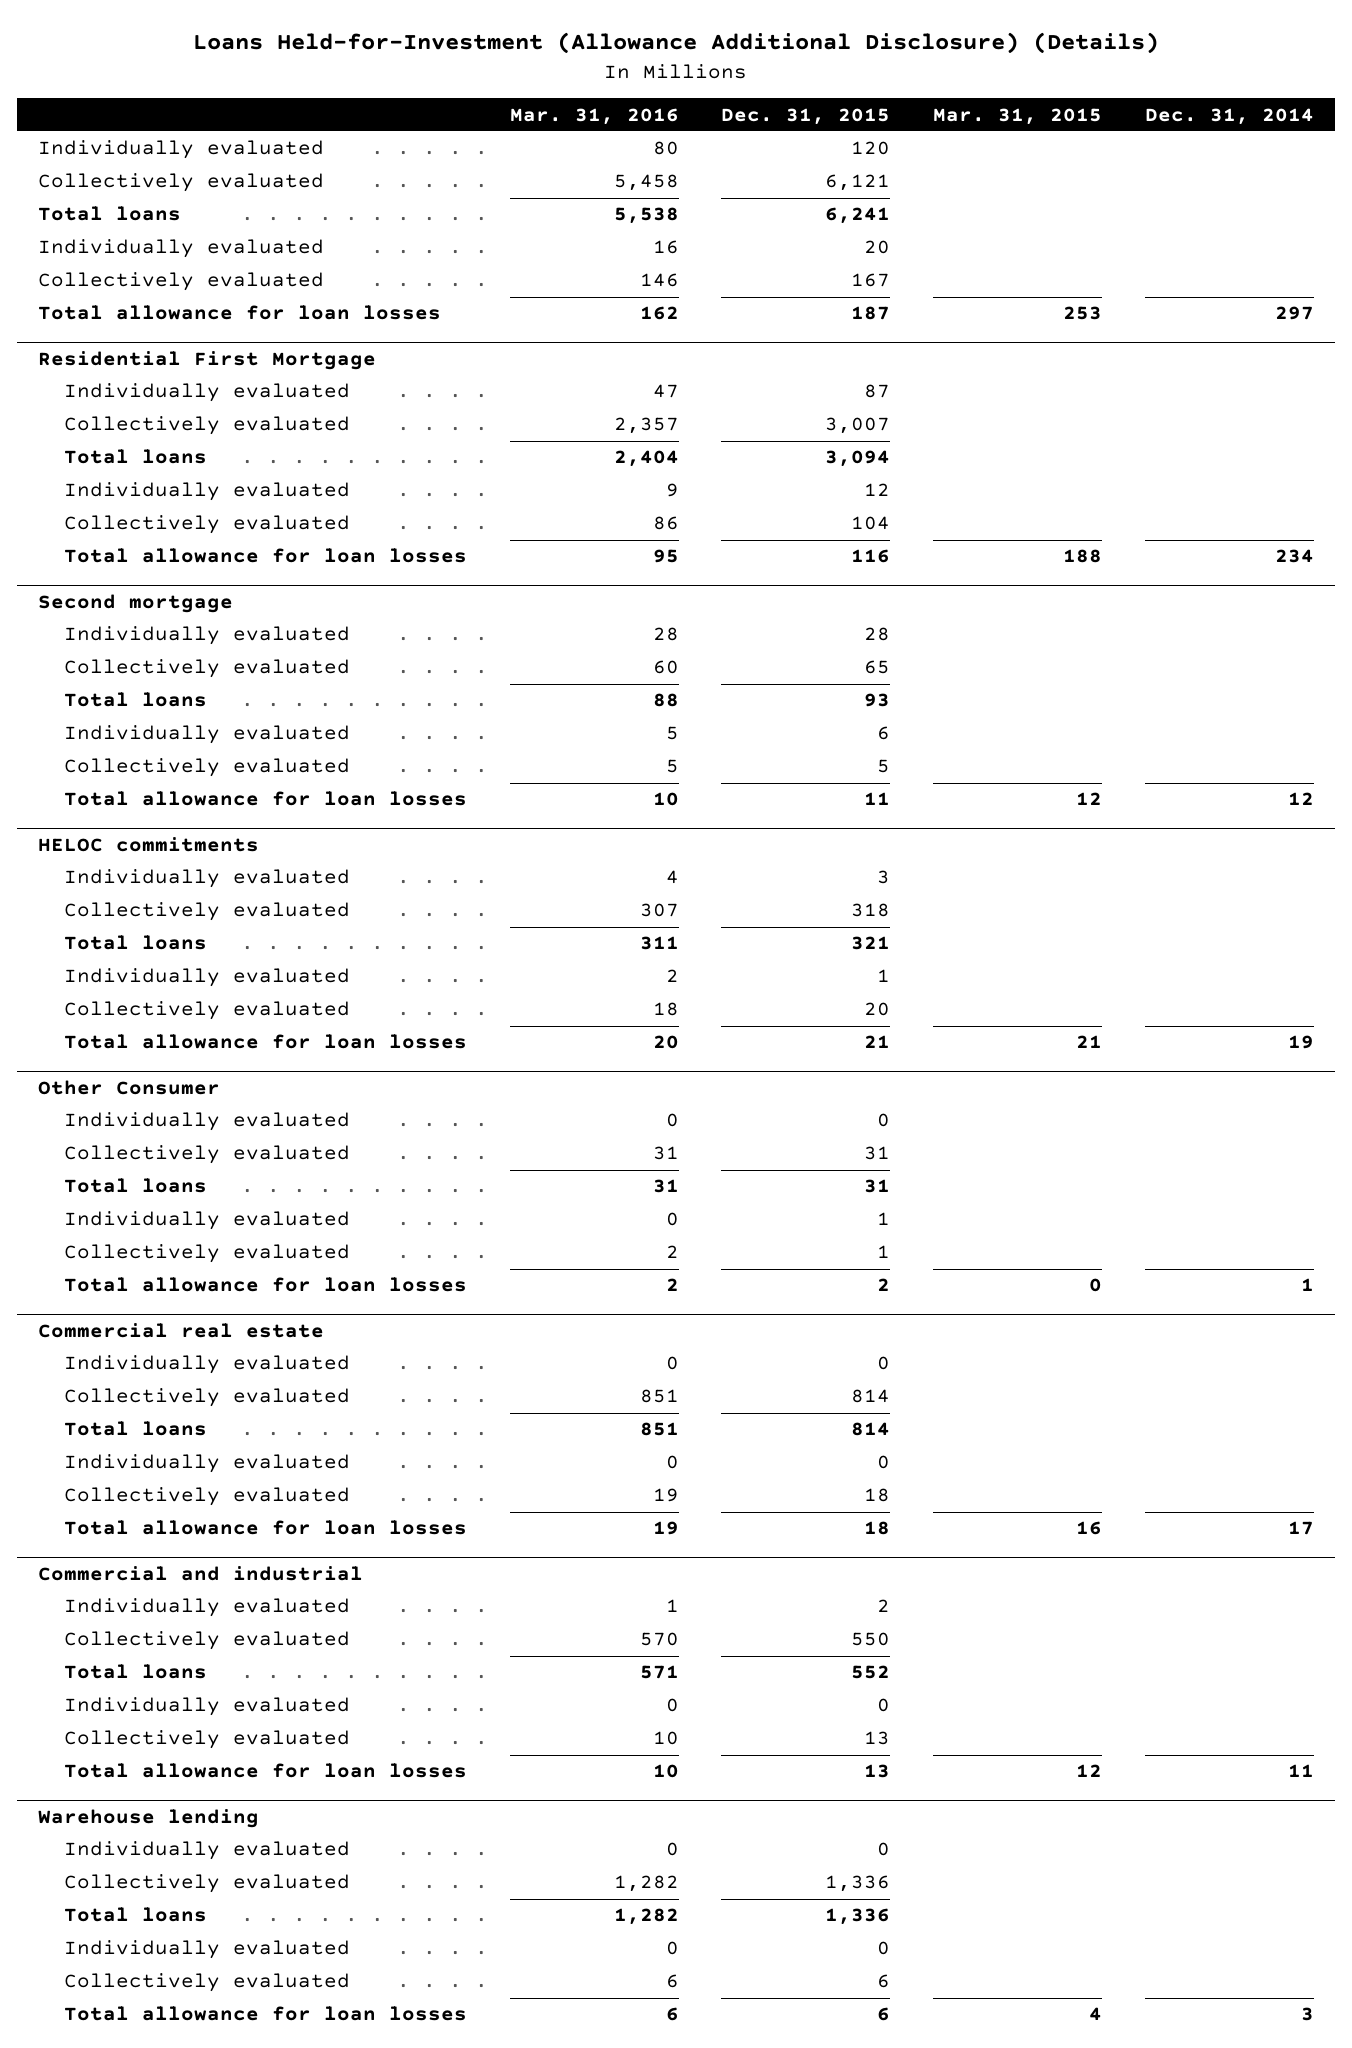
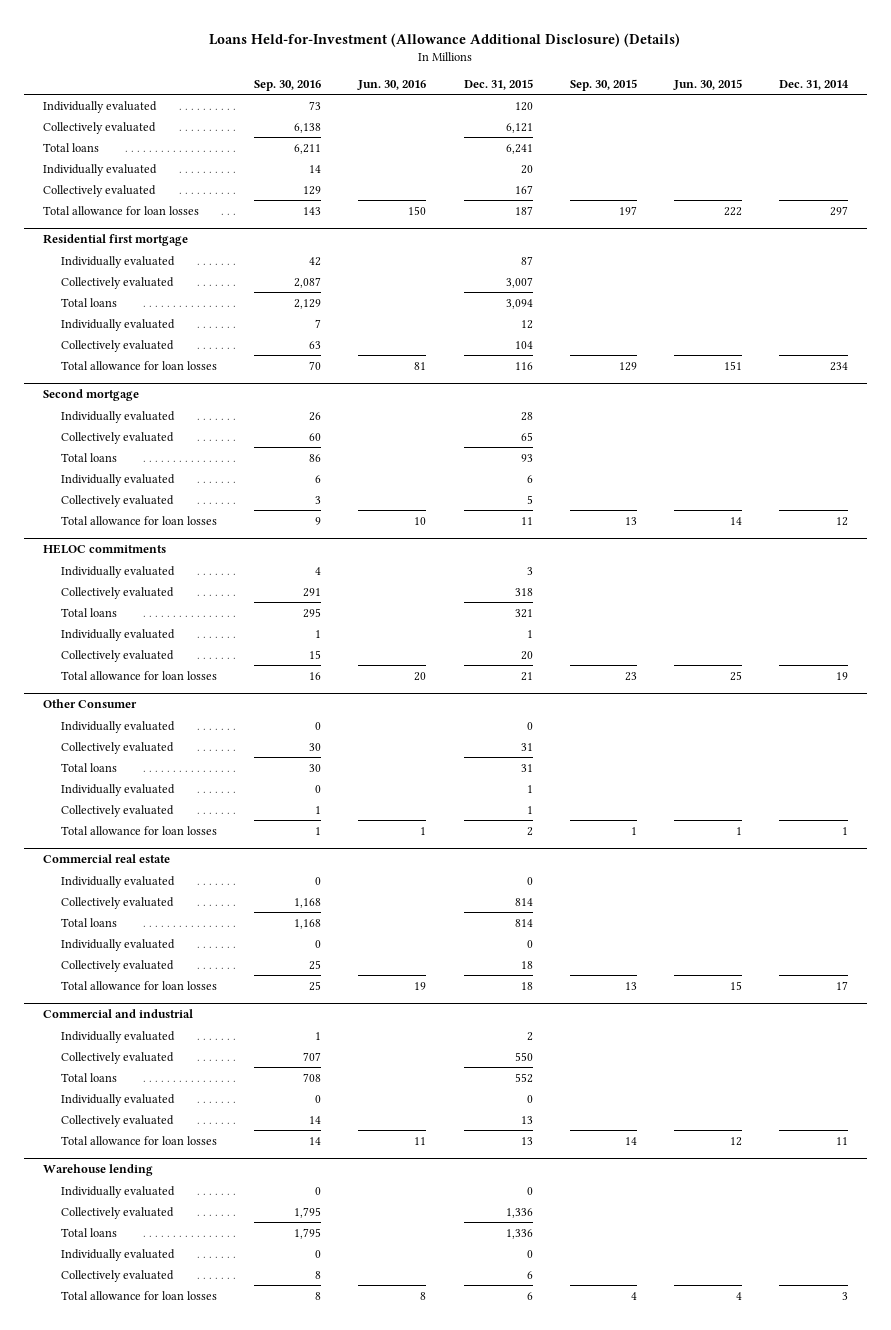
[509,107,679,125] Mar. 31, 2016 -> none
[932,107,1102,125] Mar. 31, 2015 -> none
none -> [254,79,322,91] Sep. 30, 2016
none -> [357,79,427,90] Jun. 30, 2016
none -> [569,78,637,91] Sep. 30, 2015
none -> [672,78,742,90] Jun. 30, 2015
[38,350,377,370] Residential First Mortgage -> [42,234,188,247] Residential first mortgage

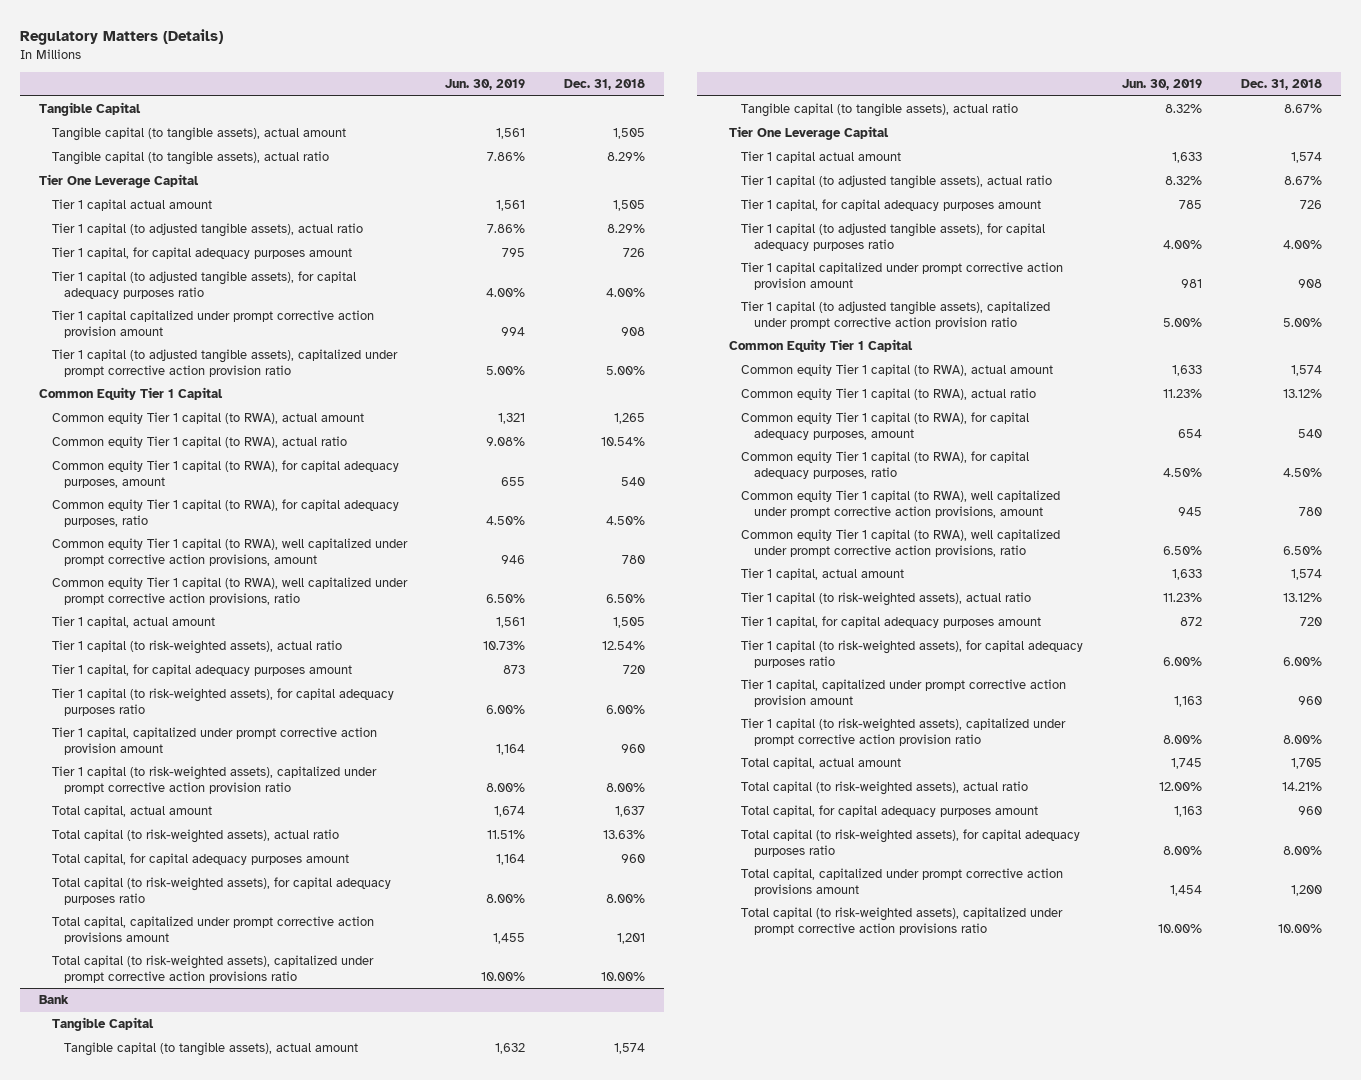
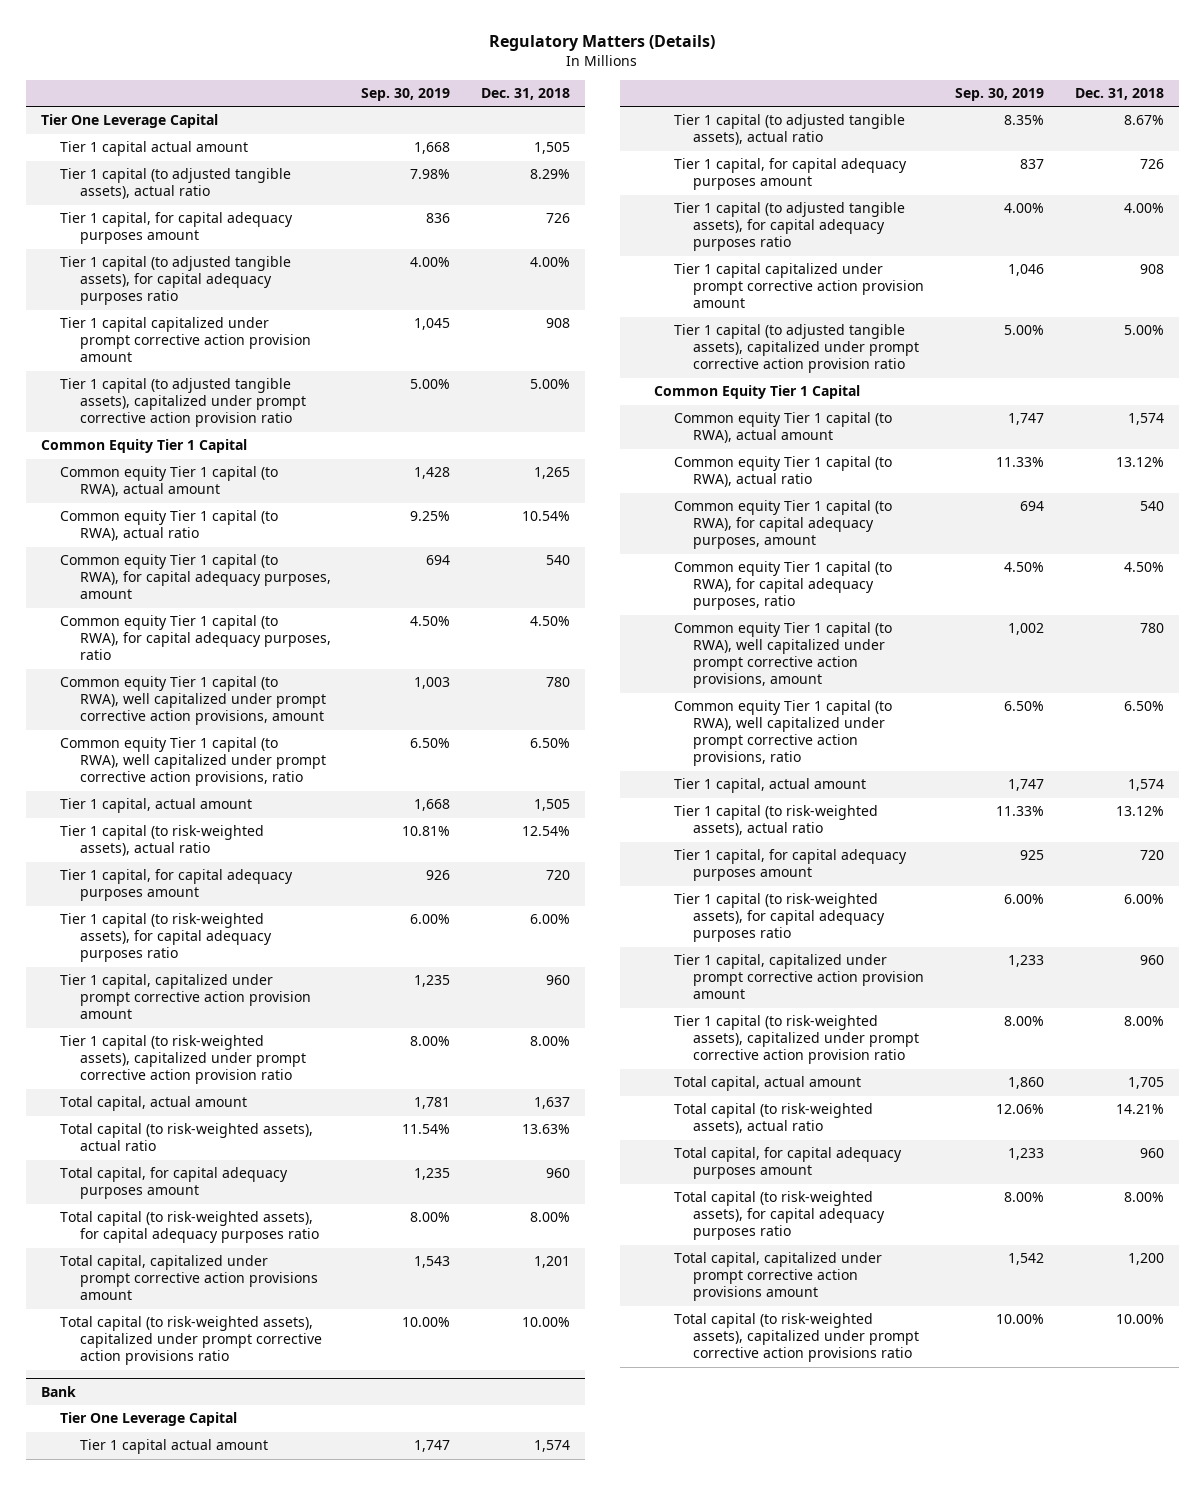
[445,79,526,91] Jun. 30, 2019 -> none
none -> [361,88,451,102] Sep. 30, 2019
[39,102,142,117] Tangible Capital -> none
[51,127,346,142] Tangible capital (to tangible assets), actual amount -> none
[51,151,329,166] Tangible capital (to tangible assets), actual ratio -> none
[51,1017,154,1032] Tangible Capital -> none
[64,1042,359,1057] Tangible capital (to tangible assets), actual amount -> none
[741,103,1019,118] Tangible capital (to tangible assets), actual ratio -> none

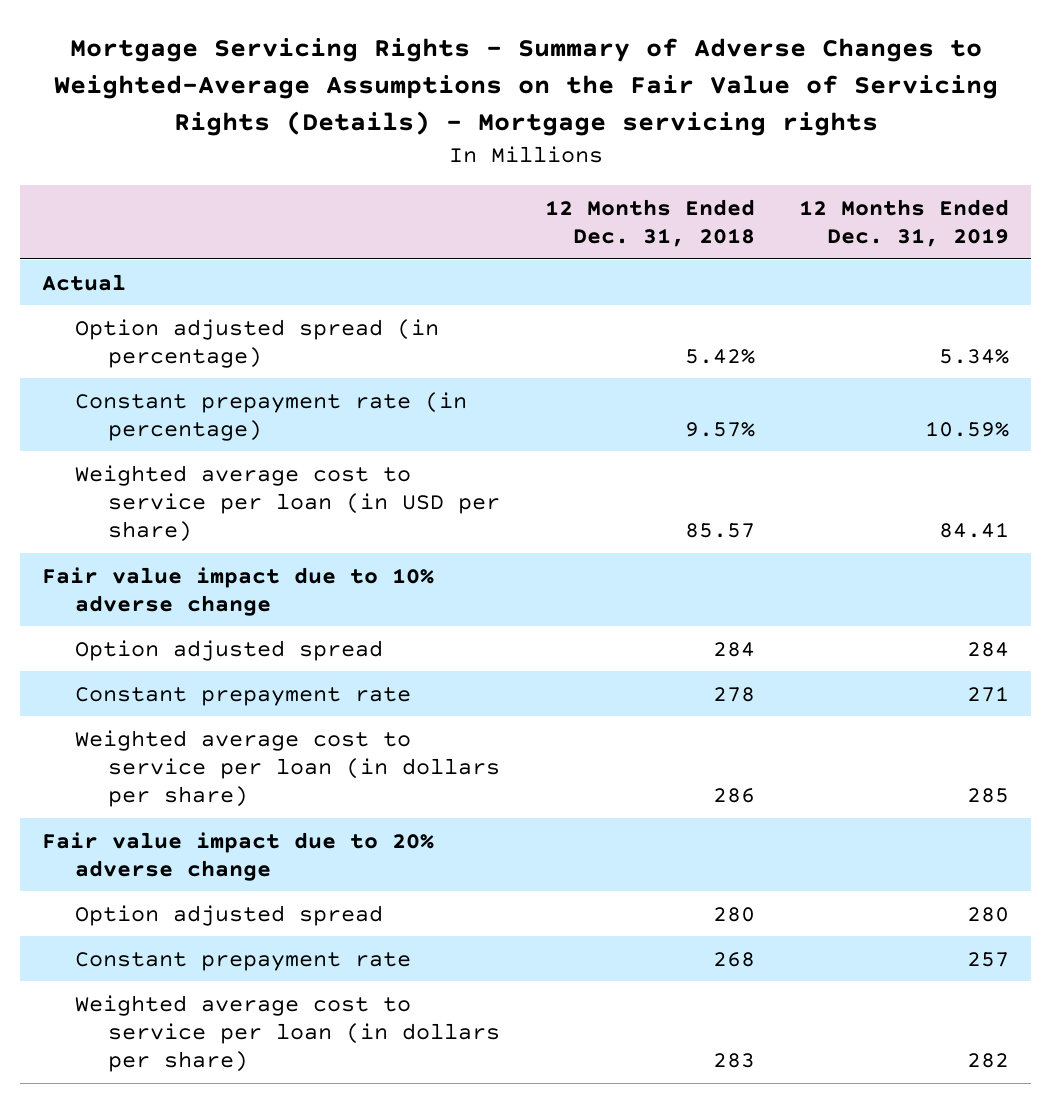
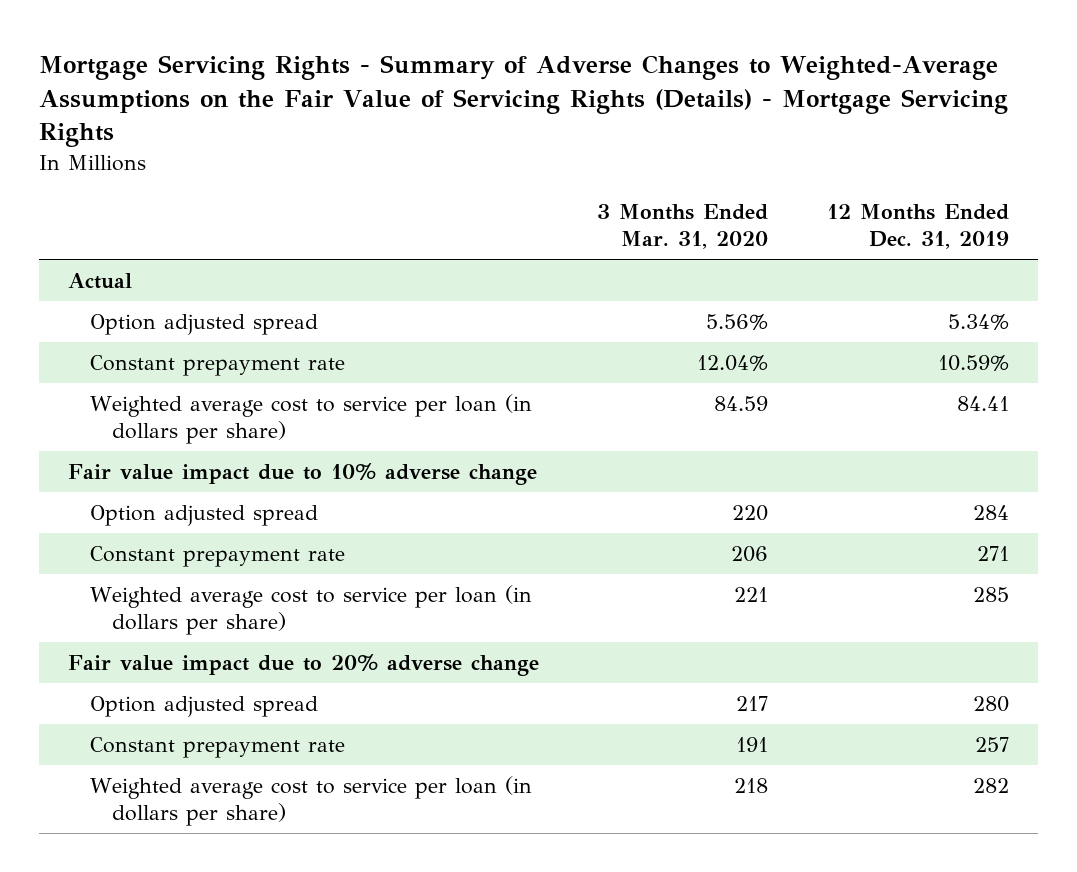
[53,38,998,136] Mortgage Servicing Rights - Summary of Adverse Changes to Weighted-Average Assumptions on the Fair Value of Servicing Rights (Details) - Mortgage servicing rights -> [39,55,1009,148] Mortgage Servicing Rights - Summary of Adverse Changes to Weighted-Average Assumptions on the Fair Value of Servicing Rights (Details) - Mortgage Servicing Rights
[544,198,755,248] 12 Months Ended Dec. 31, 2018 -> none
none -> [597,204,769,250] 3 Months Ended Mar. 31, 2020
[75,318,440,368] Option adjusted spread (in percentage) -> [90,313,319,335] Option adjusted spread
[75,391,468,441] Constant prepayment rate (in percentage) -> [90,354,346,376] Constant prepayment rate
[75,464,501,543] Weighted average cost to service per loan (in USD per share) -> [90,393,533,445] Weighted average cost to service per loan (in dollars per share)

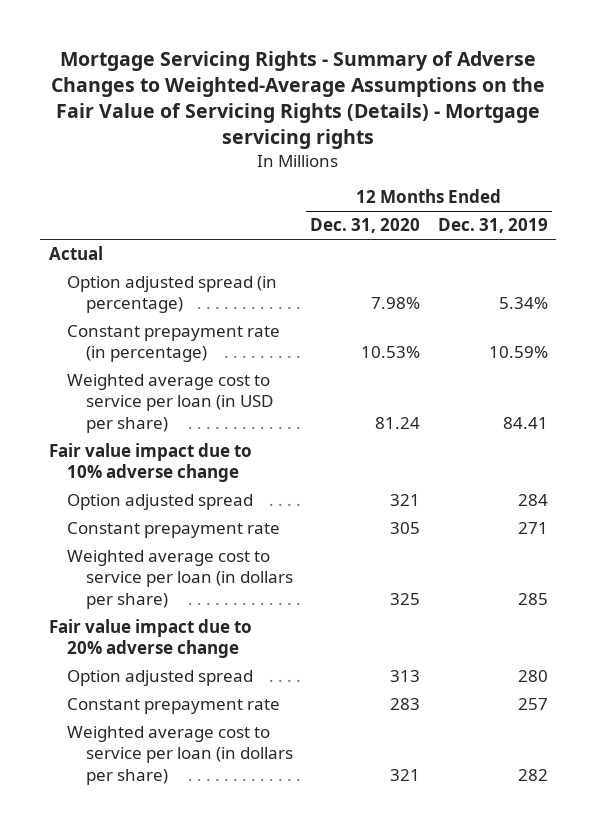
[39,55,1009,148] Mortgage Servicing Rights - Summary of Adverse Changes to Weighted-Average Assumptions on the Fair Value of Servicing Rights (Details) - Mortgage Servicing Rights -> [51,50,546,150] Mortgage Servicing Rights - Summary of Adverse Changes to Weighted-Average Assumptions on the Fair Value of Servicing Rights (Details) - Mortgage servicing rights
[597,204,769,250] 3 Months Ended Mar. 31, 2020 -> none
none -> [310,218,421,234] Dec. 31, 2020
[90,313,319,335] Option adjusted spread -> [67,275,278,314] Option adjusted spread (in percentage)
[90,354,346,376] Constant prepayment rate -> [67,324,281,363] Constant prepayment rate (in percentage)
[90,393,533,445] Weighted average cost to service per loan (in dollars per share) -> [67,373,273,433] Weighted average cost to service per loan (in USD per share)

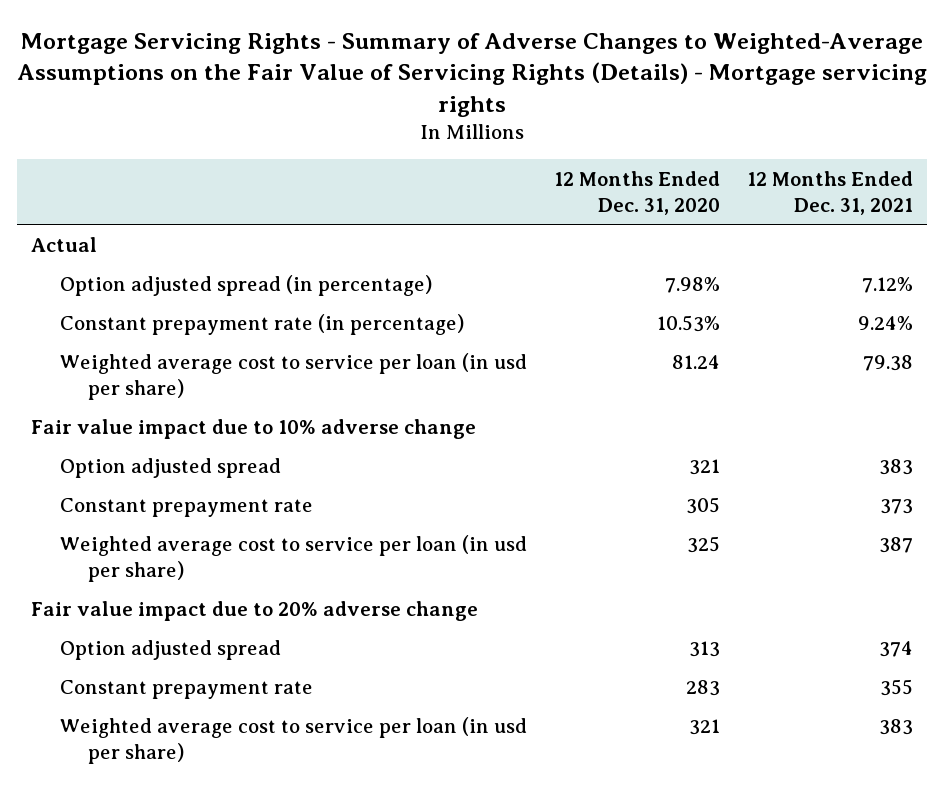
[437,218,548,234] Dec. 31, 2019 -> none
none -> [747,170,914,215] 12 Months Ended Dec. 31, 2021
[67,373,273,433] Weighted average cost to service per loan (in USD per share) -> [59,352,527,400] Weighted average cost to service per loan (in usd per share)
[67,549,293,609] Weighted average cost to service per loan (in dollars per share) -> [59,534,527,582] Weighted average cost to service per loan (in usd per share)
[67,725,293,785] Weighted average cost to service per loan (in dollars per share) -> [59,716,527,764] Weighted average cost to service per loan (in usd per share)

